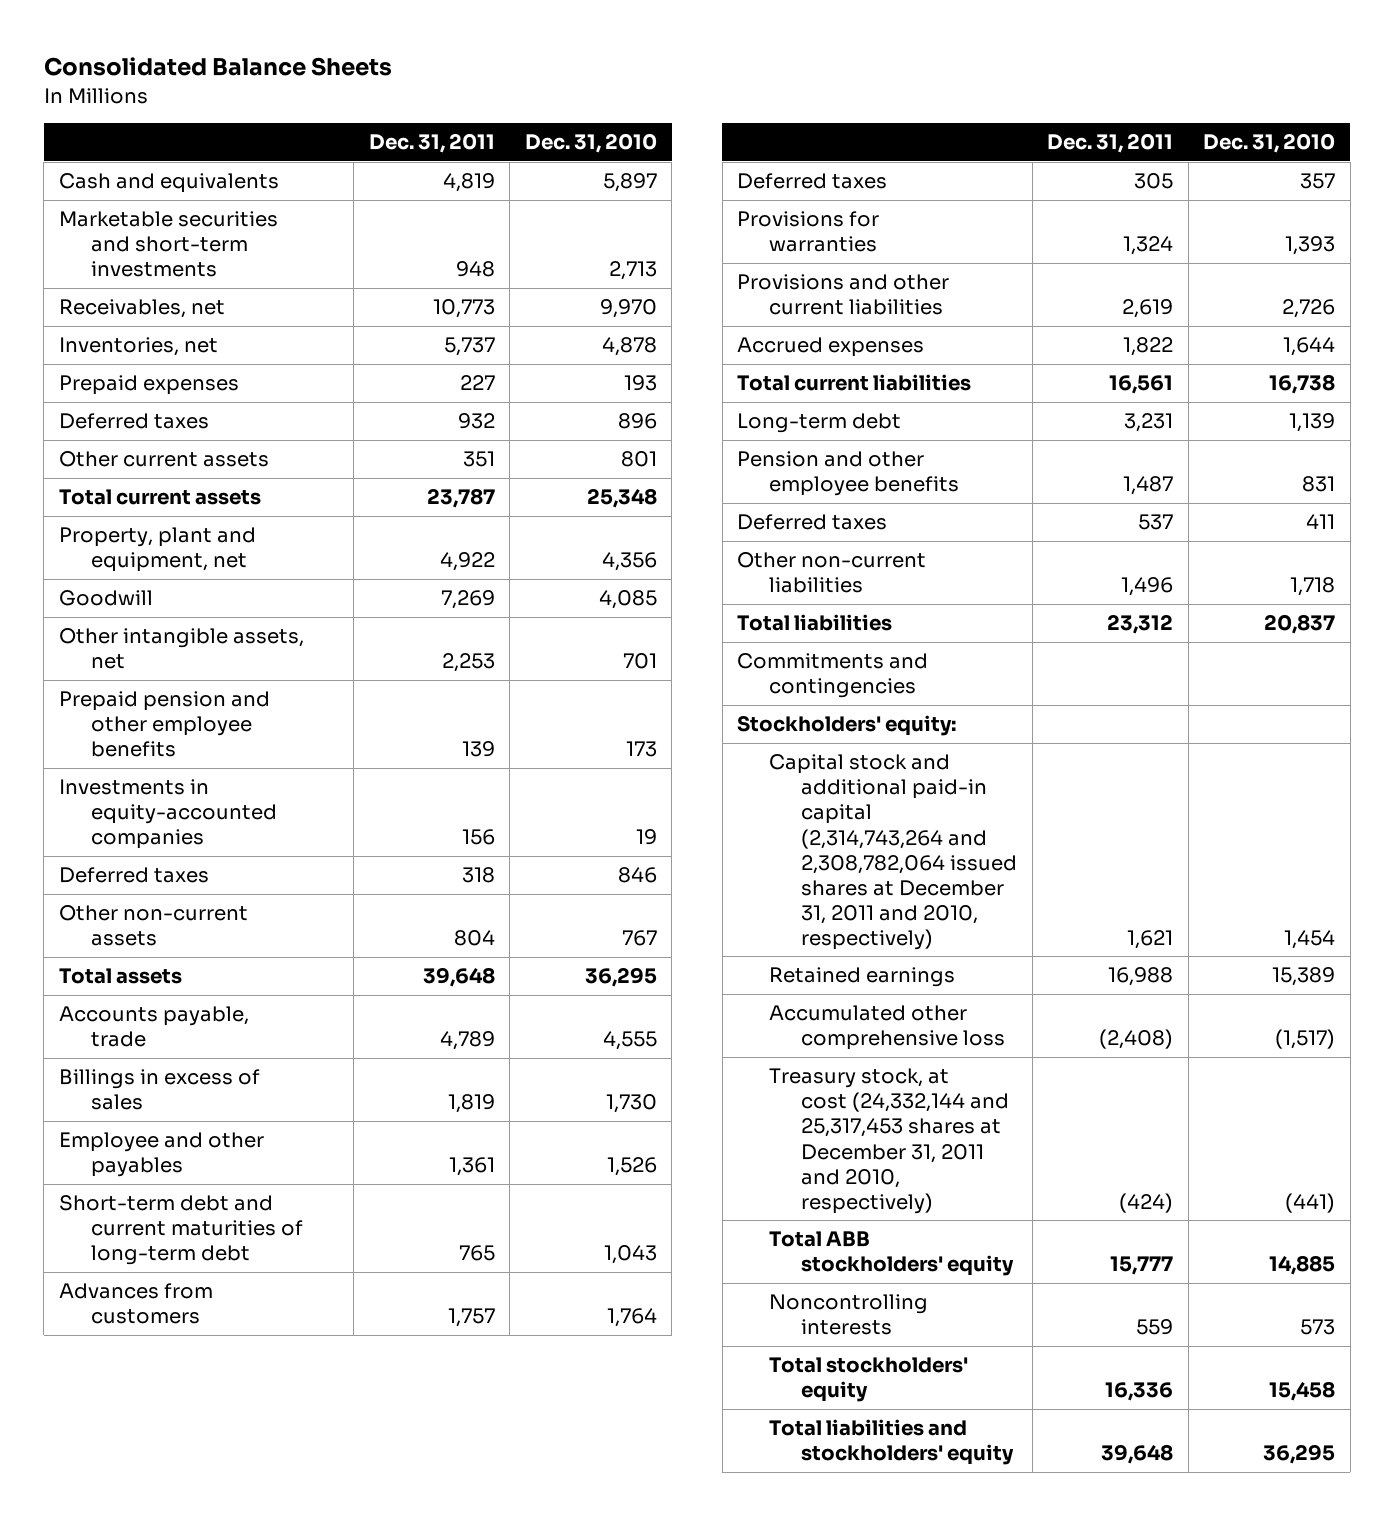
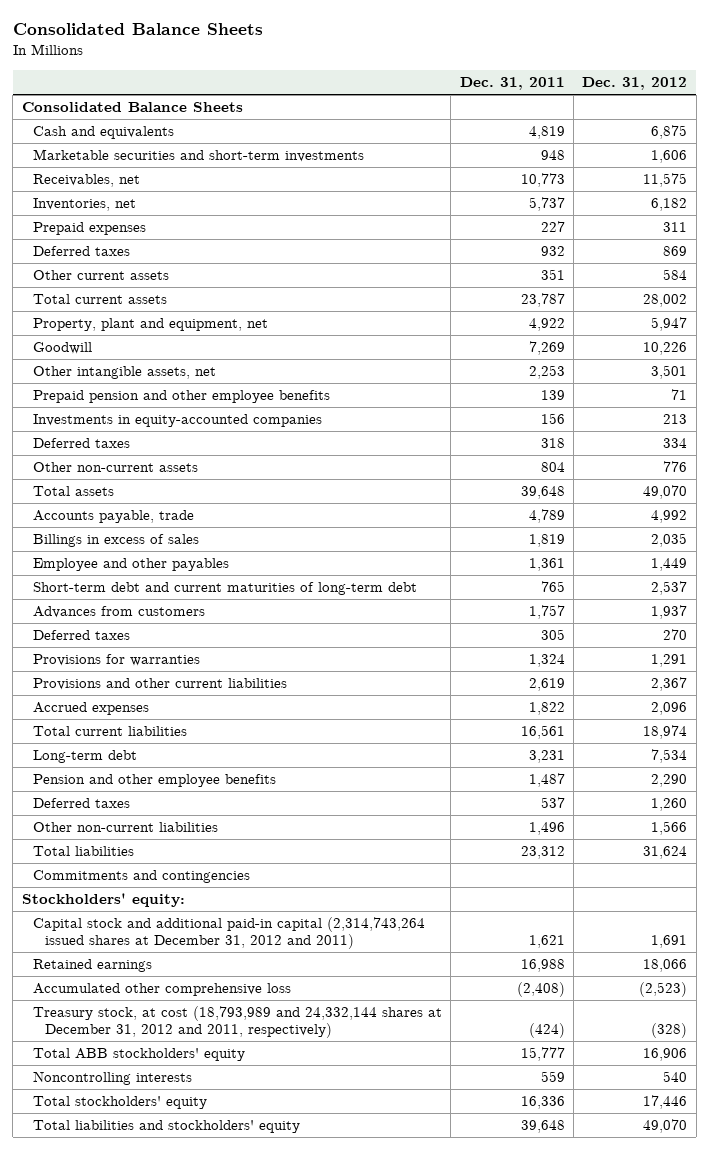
[524,133,657,154] Dec. 31, 2010 -> none
none -> [582,76,688,90] Dec. 31, 2012
none -> [21,102,243,113] Consolidated Balance Sheets
[769,754,1018,950] Capital stock and additional paid-in capital (2,314,743,264 and 2,308,782,064 issued shares at December 31, 2011 and 2010, respectively) -> [33,917,426,950] Capital stock and additional paid-in capital (2,314,743,264 issued shares at December 31, 2012 and 2011)
[769,1068,1010,1214] Treasury stock, at cost (24,332,144 and 25,317,453 shares at December 31, 2011 and 2010, respectively) -> [33,1006,443,1039] Treasury stock, at cost (18,793,989 and 24,332,144 shares at December 31, 2012 and 2011, respectively)

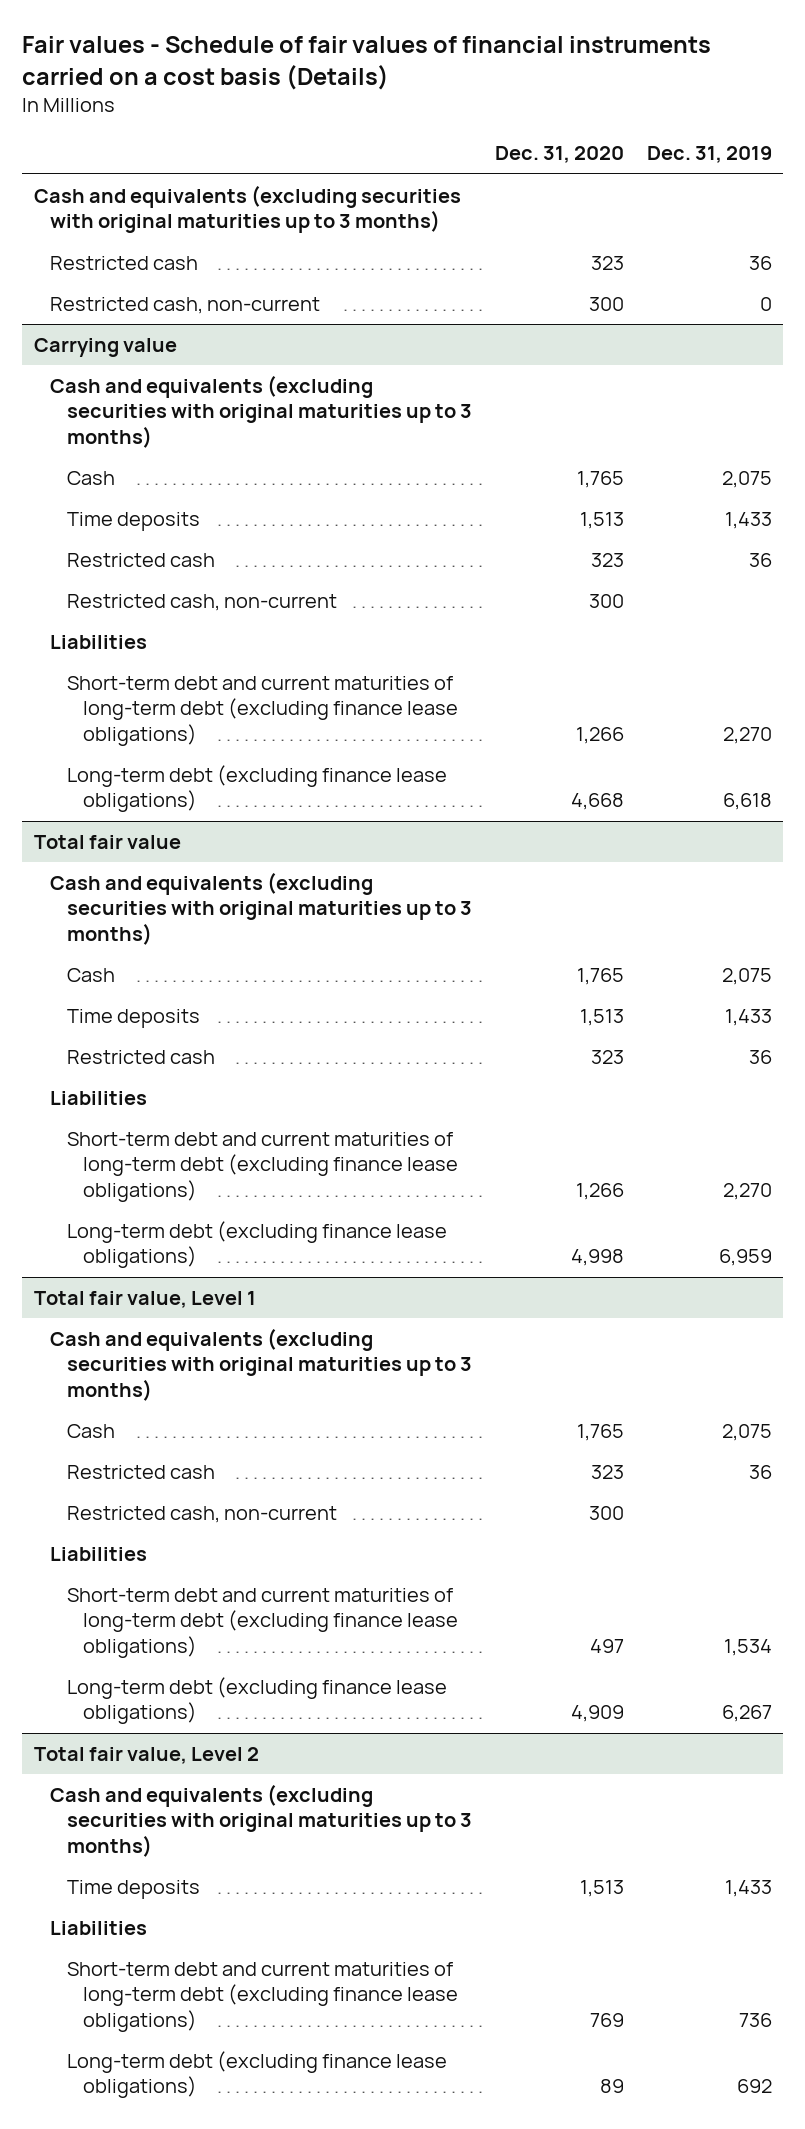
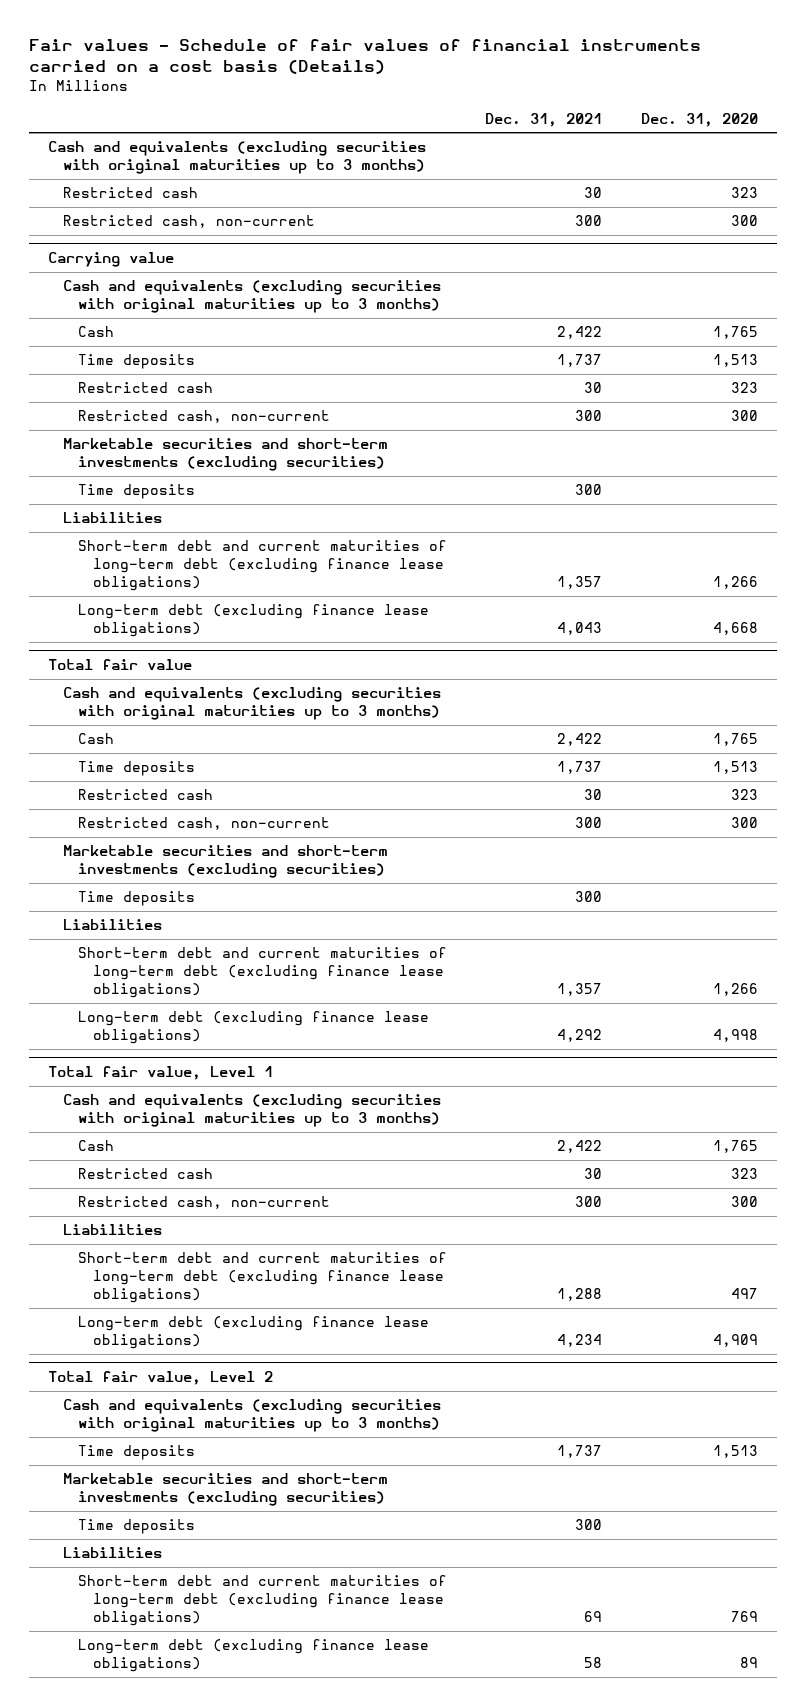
[646,146,772,164] Dec. 31, 2019 -> none
none -> [485,112,603,127] Dec. 31, 2021
none -> [63,438,389,472] Marketable securities and short-term investments (excluding securities)
none -> [78,484,196,500] Time deposits
none -> [78,817,331,831] Restricted cash, non-current
none -> [63,845,389,879] Marketable securities and short-term investments (excluding securities)
none -> [78,891,196,907] Time deposits
none -> [63,1473,389,1507] Marketable securities and short-term investments (excluding securities)
none -> [78,1519,196,1535] Time deposits

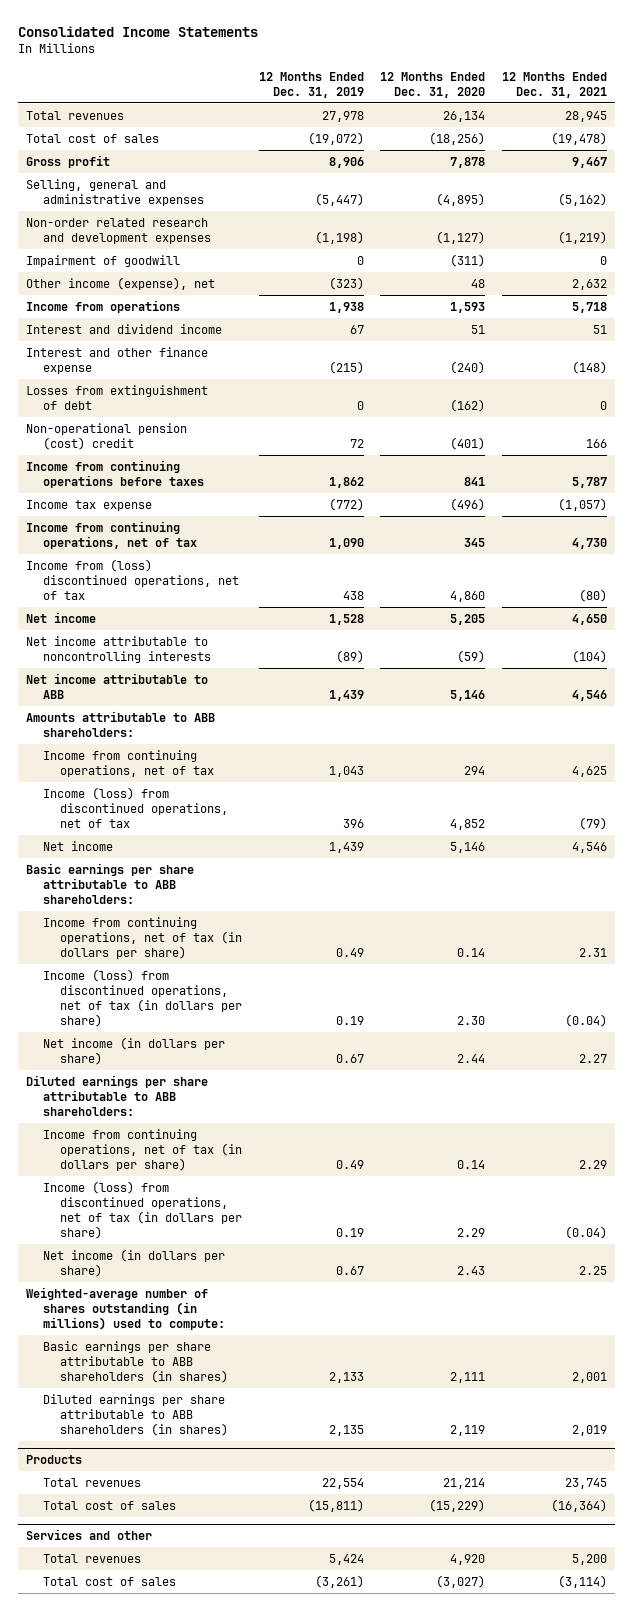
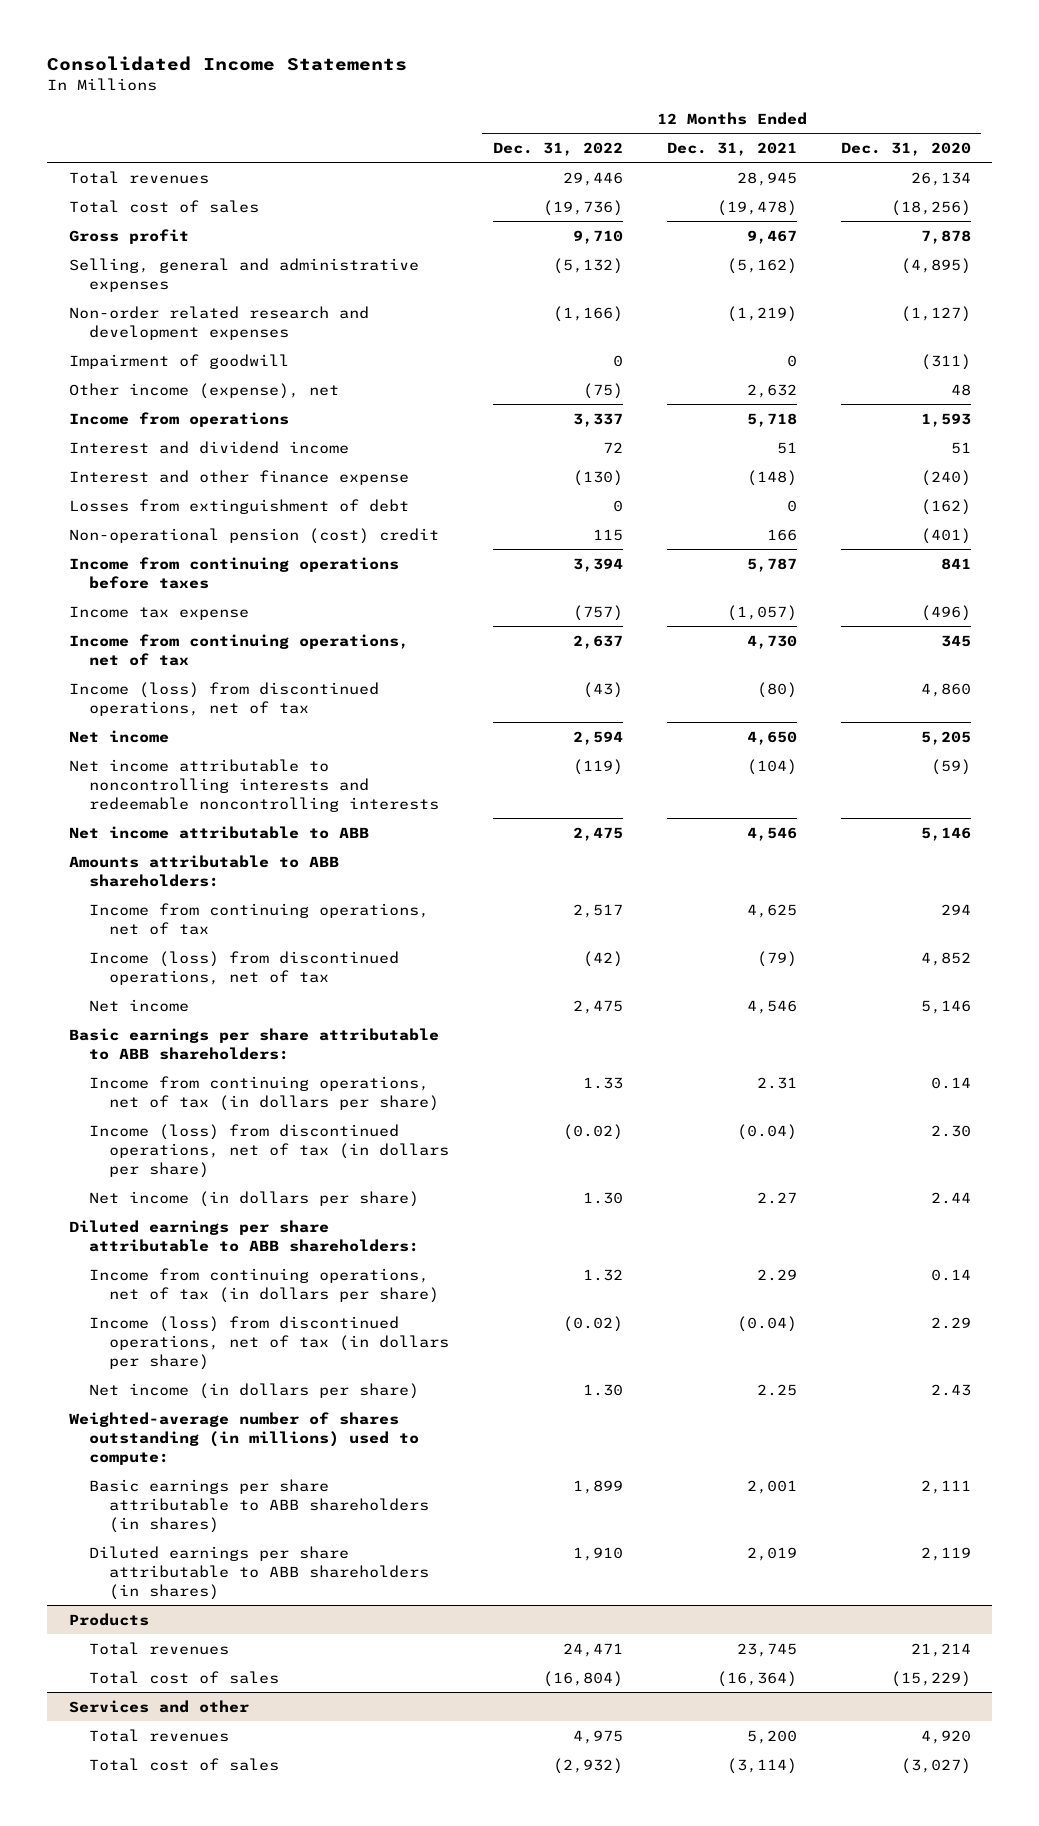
[258,72,364,98] 12 Months Ended Dec. 31, 2019 -> none
none -> [492,142,623,157] Dec. 31, 2022
[26,558,240,600] Income from (loss) discontinued operations, net of tax -> [68,681,379,716] Income (loss) from discontinued operations, net of tax
[26,635,212,663] Net income attributable to noncontrolling interests -> [68,758,439,812] Net income attributable to noncontrolling interests and redeemable noncontrolling interests

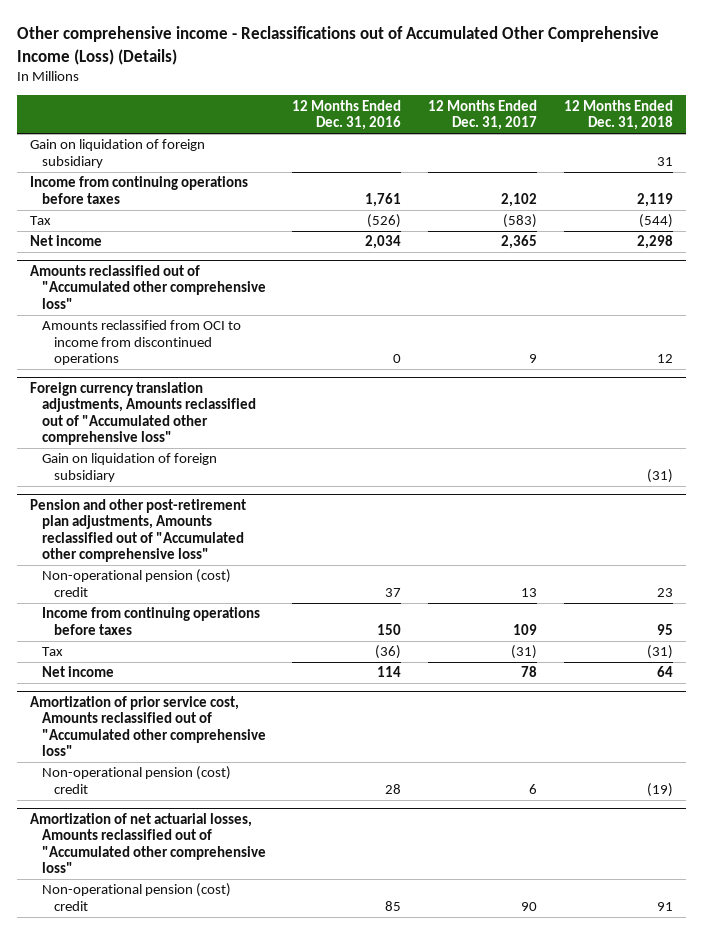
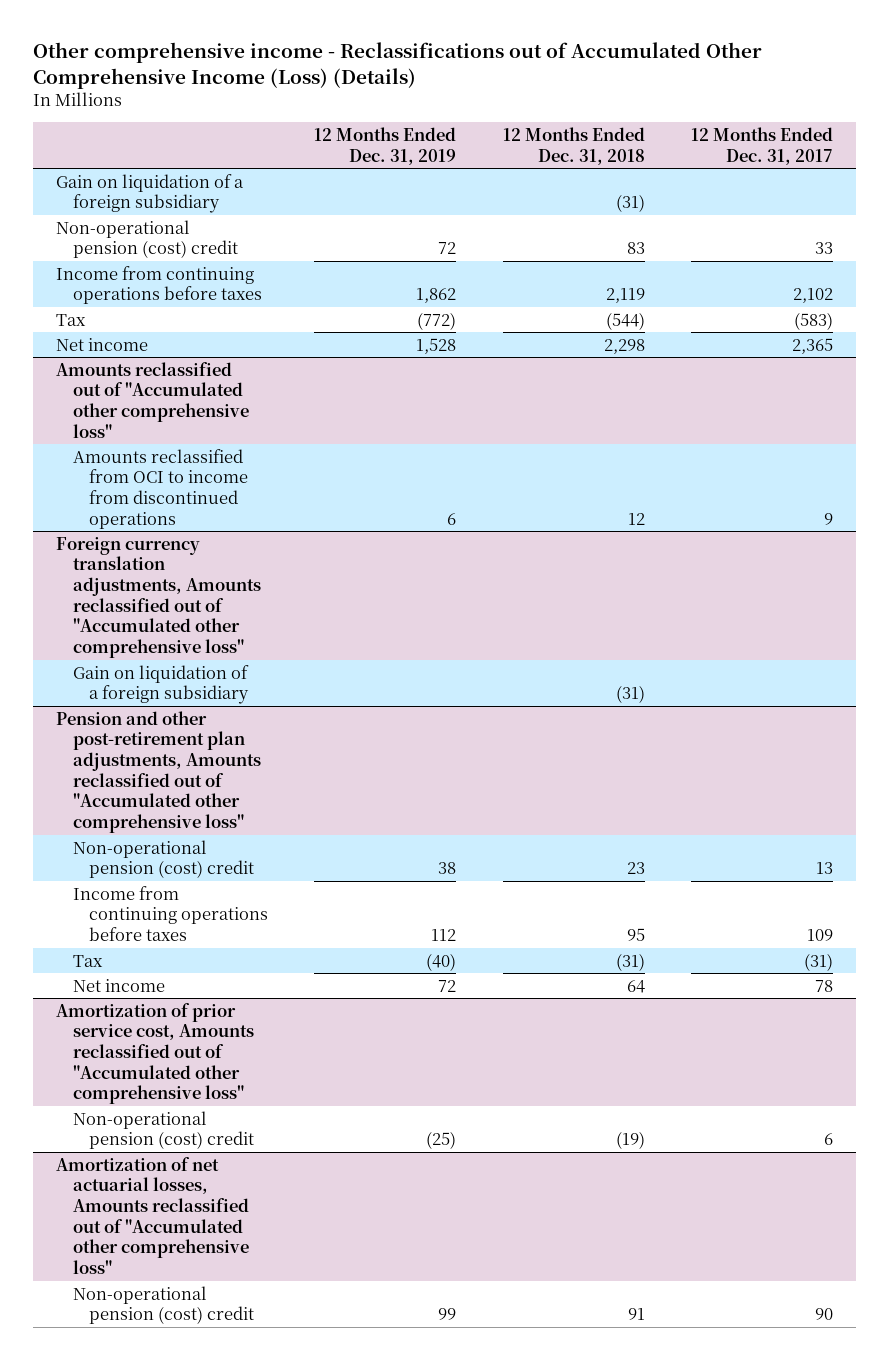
[292,99,402,131] 12 Months Ended Dec. 31, 2016 -> none
none -> [314,127,457,165] 12 Months Ended Dec. 31, 2019
[30,139,206,168] Gain on liquidation of foreign subsidiary -> [55,173,244,214] Gain on liquidation of a foreign subsidiary
[656,156,673,166] 31 -> [615,194,645,213] (31)
none -> [55,219,238,259] Non-operational pension (cost) credit
[41,453,217,482] Gain on liquidation of foreign subsidiary -> [72,664,250,705] Gain on liquidation of a foreign subsidiary

